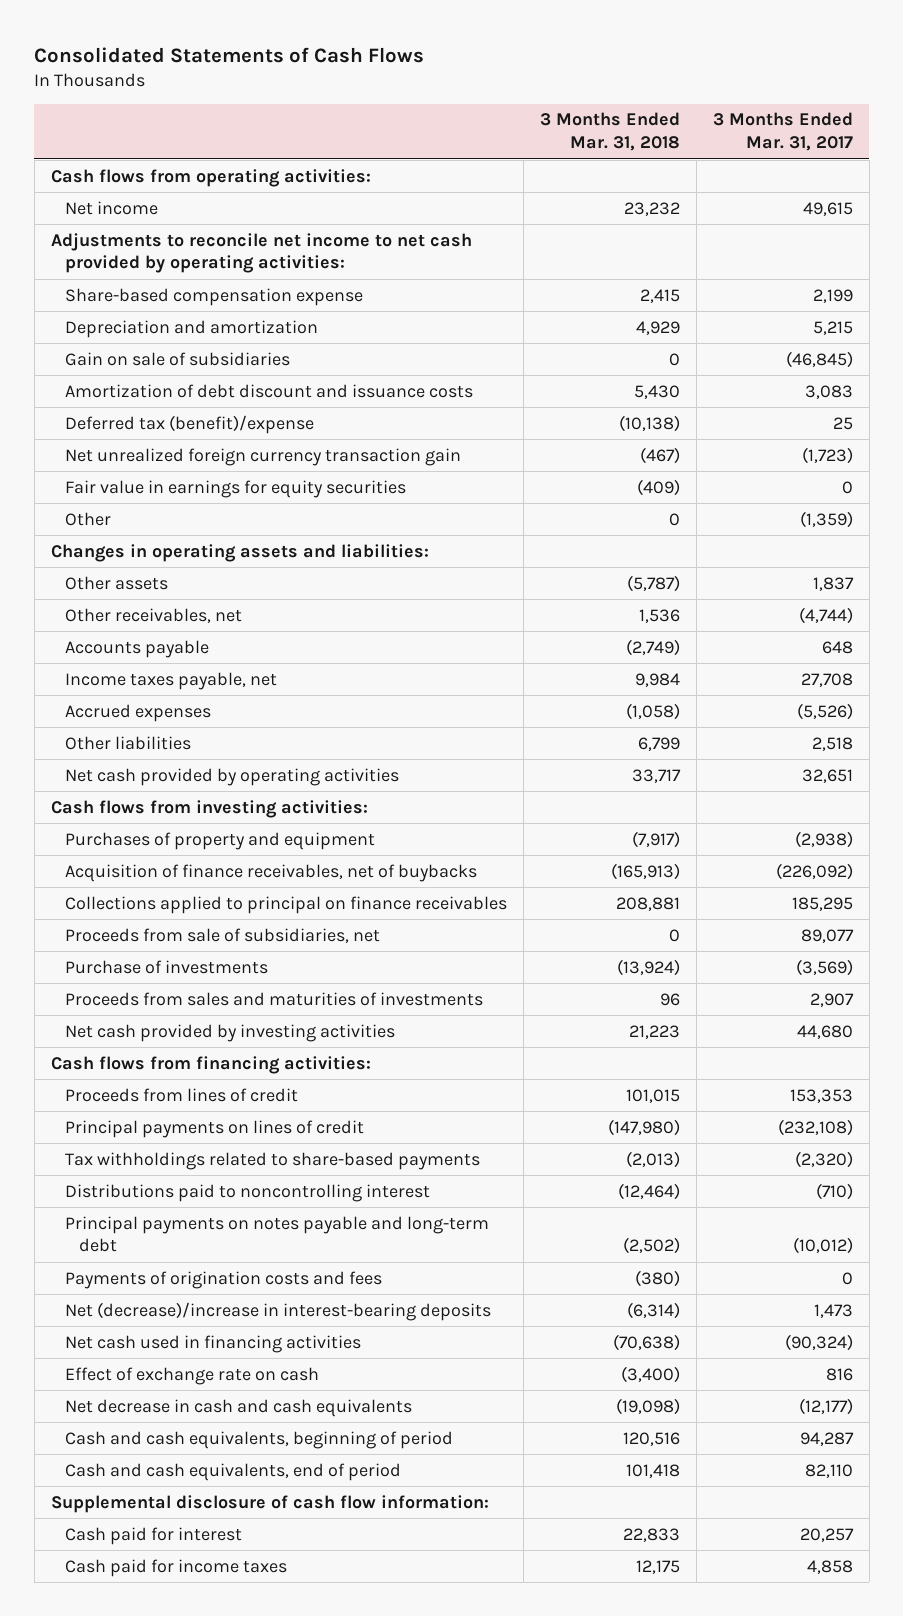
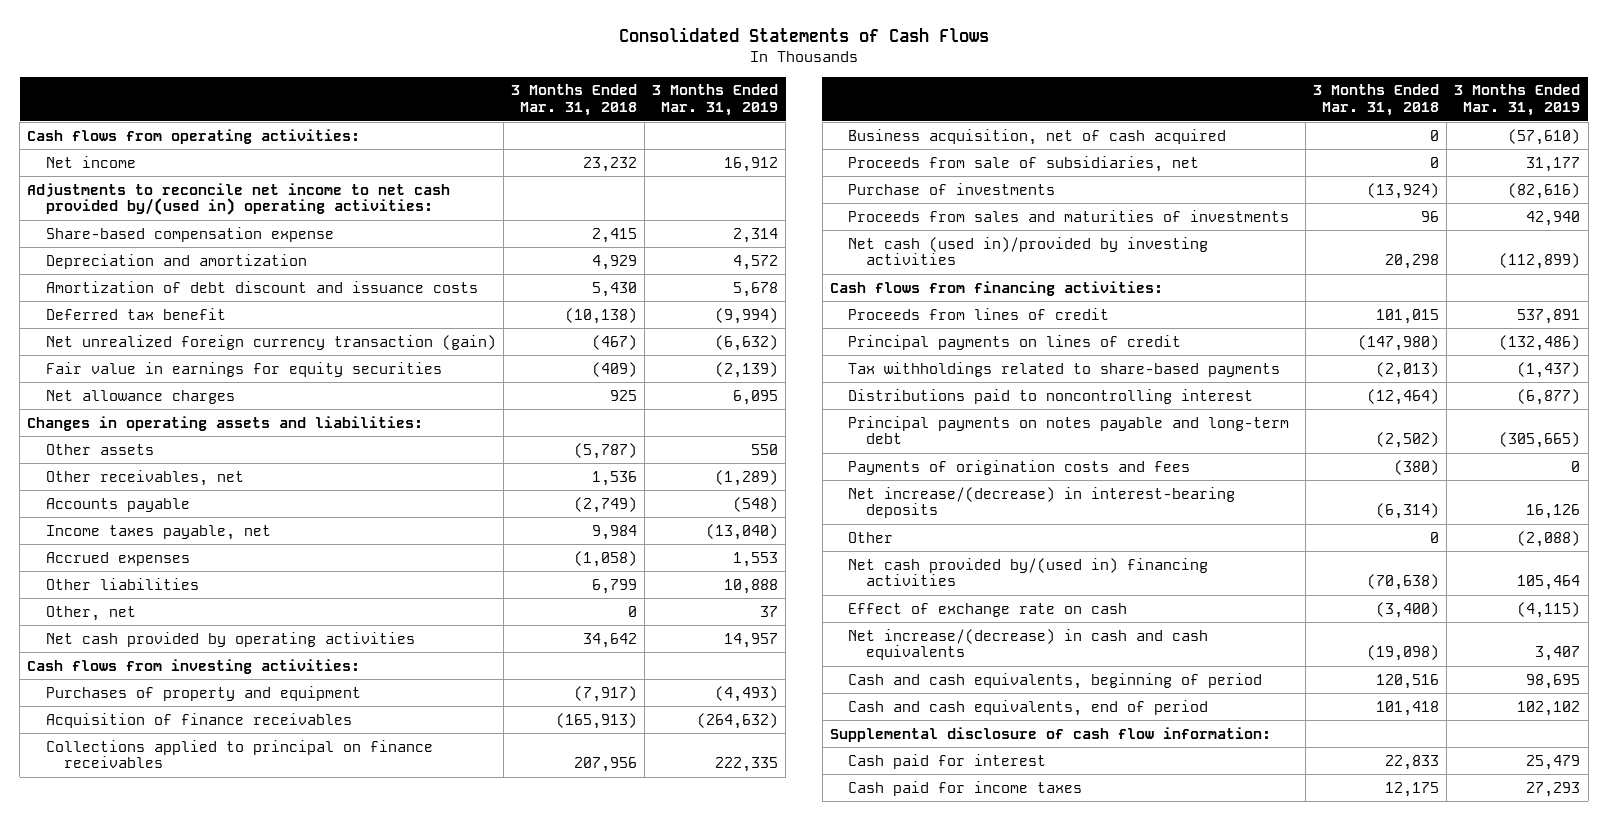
[712,112,853,152] 3 Months Ended Mar. 31, 2017 -> none
none -> [652,84,779,117] 3 Months Ended Mar. 31, 2019
[50,232,472,274] Adjustments to reconcile net income to net cash provided by operating activities: -> [27,182,451,216] Adjustments to reconcile net income to net cash provided by/(used in) operating activities:
[64,351,290,366] Gain on sale of subsidiaries -> none
[64,414,314,434] Deferred tax (benefit)/expense -> [45,307,226,320] Deferred tax benefit
[64,447,461,466] Net unrealized foreign currency transaction gain -> [45,334,496,350] Net unrealized foreign currency transaction (gain)
none -> [45,389,235,404] Net allowance charges
none -> [45,605,136,621] Other, net
[631,768,681,783] 33,717 -> [582,632,637,648] 34,642
[64,863,477,882] Acquisition of finance receivables, net of buybacks -> [45,712,352,728] Acquisition of finance receivables
[615,896,680,911] 208,881 -> [573,757,637,773] 207,956
none -> [848,128,1227,145] Business acquisition, net of cash acquired
[64,1023,395,1042] Net cash provided by investing activities -> [848,236,1209,266] Net cash (used in)/provided by investing activities
[628,1024,680,1039] 21,223 -> [1385,254,1440,270] 20,298
[64,1301,491,1321] Net (decrease)/increase in interest-bearing deposits -> [848,486,1236,519] Net increase/(decrease) in interest-bearing deposits
[64,511,111,526] Other -> [848,531,894,543] Other
[64,1334,361,1353] Net cash used in financing activities -> [848,557,1209,587] Net cash provided by/(used in) financing activities
[64,1398,412,1417] Net decrease in cash and cash equivalents -> [848,628,1209,661] Net increase/(decrease) in cash and cash equivalents

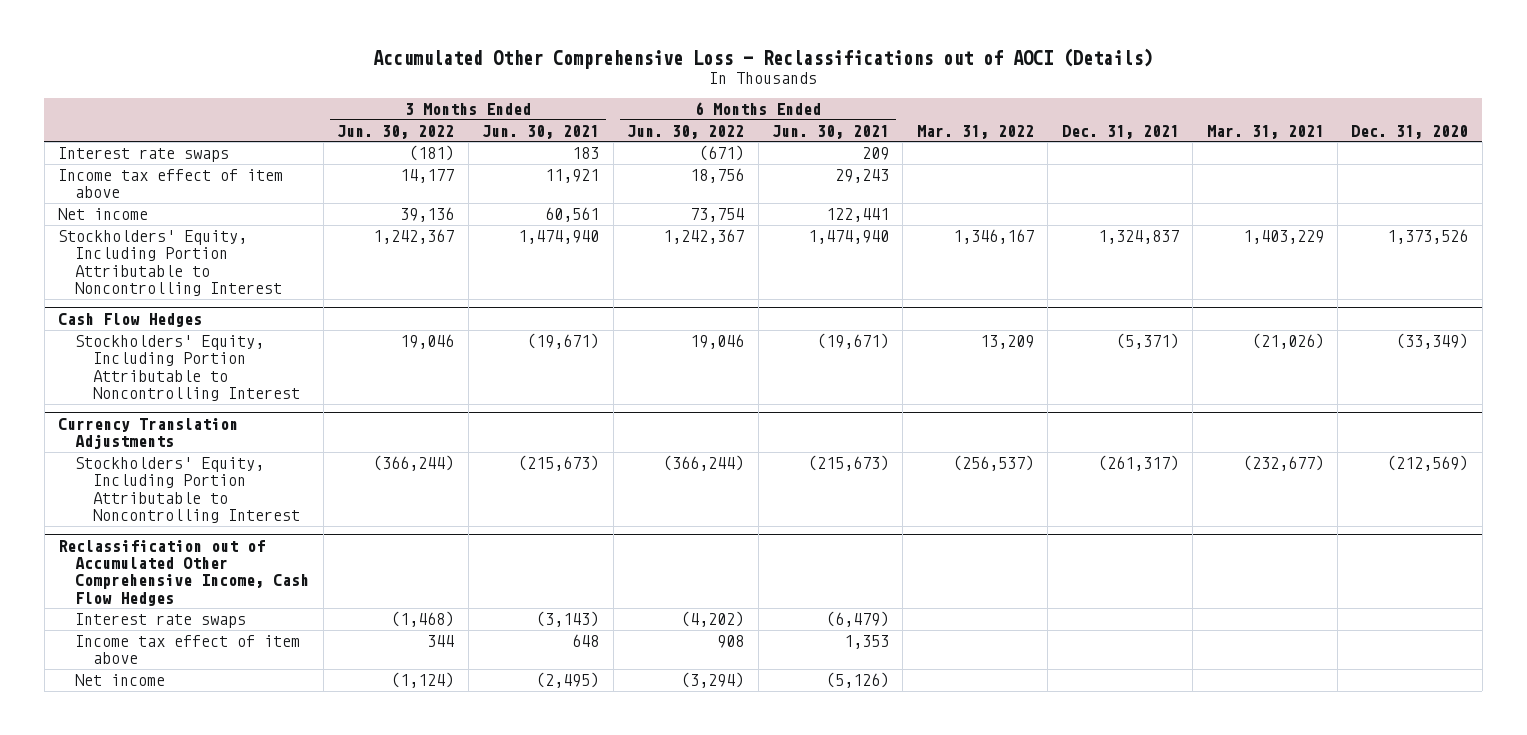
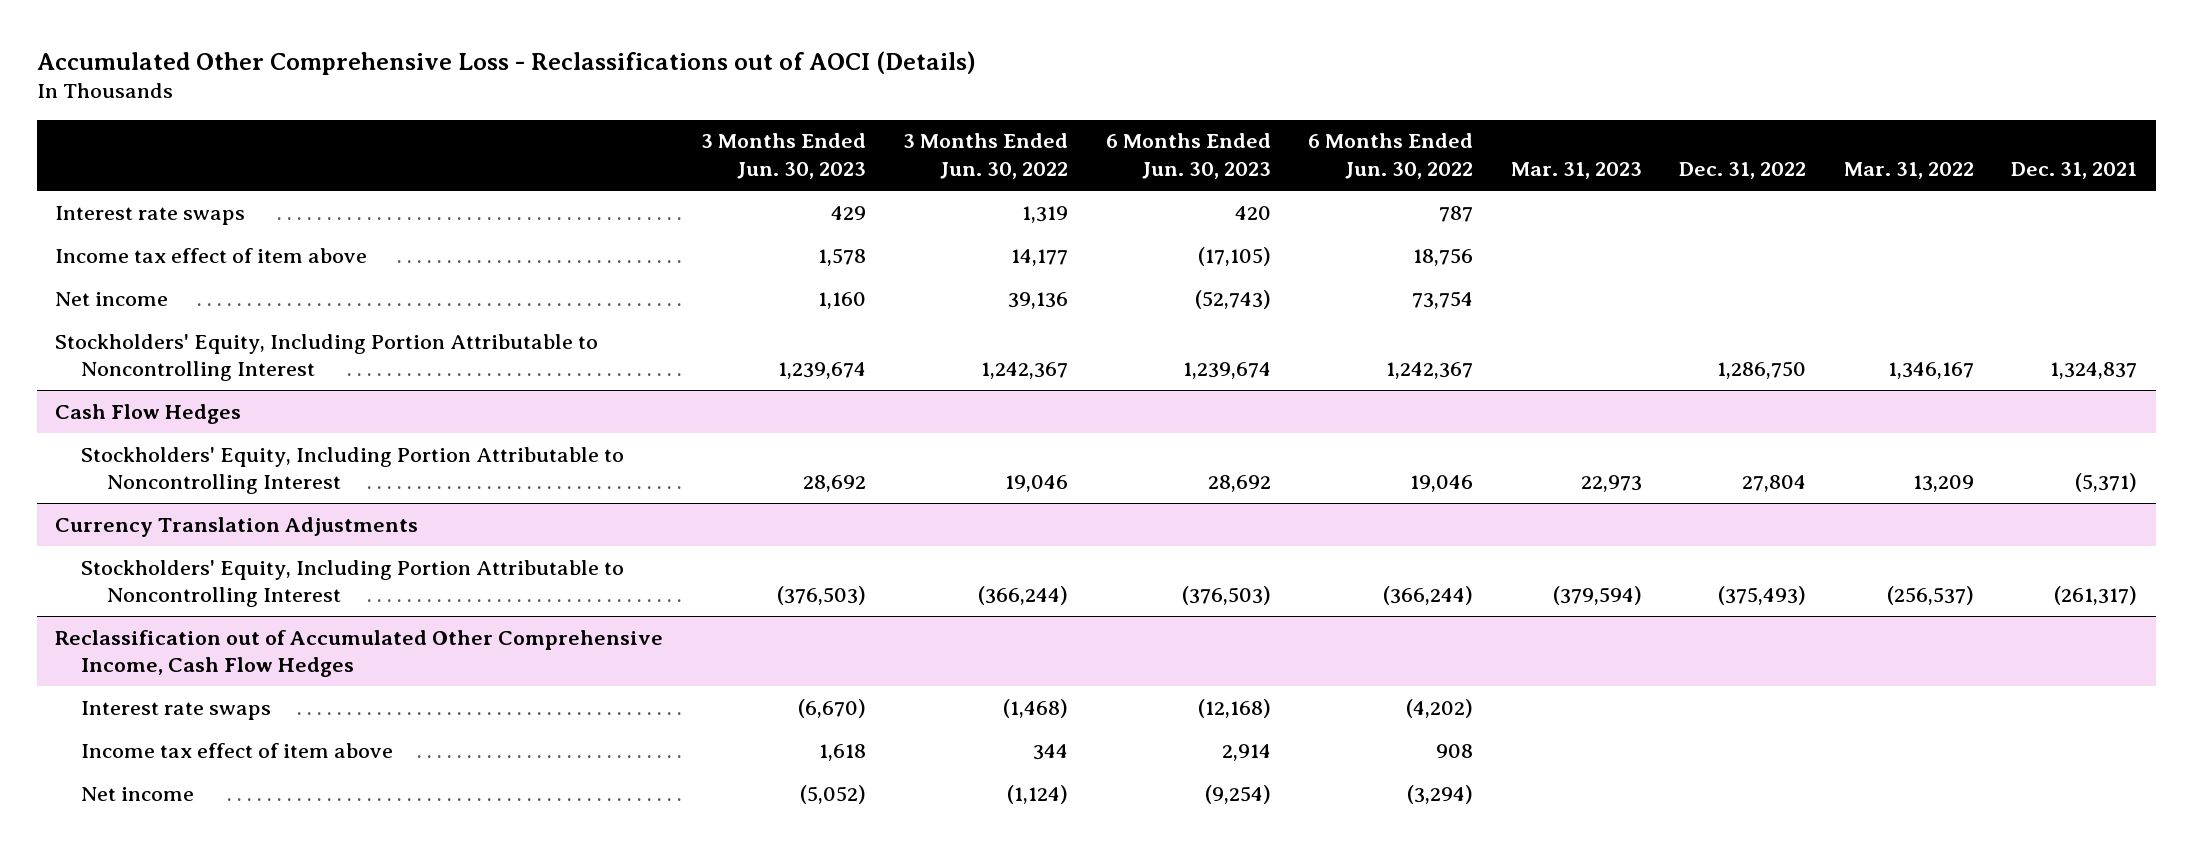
[482,124,600,139] Jun. 30, 2021 -> none
[771,124,889,139] Jun. 30, 2021 -> none
[1206,124,1324,139] Mar. 31, 2021 -> none
[1351,124,1469,139] Dec. 31, 2020 -> none
none -> [700,133,866,179] 3 Months Ended Jun. 30, 2023
none -> [1105,133,1271,179] 6 Months Ended Jun. 30, 2023
none -> [1510,161,1642,179] Mar. 31, 2023
none -> [1679,161,1807,179] Dec. 31, 2022
[409,145,455,162] (181) -> [1022,205,1069,223] 1,319
[699,145,745,162] (671) -> [1439,205,1474,222] 787

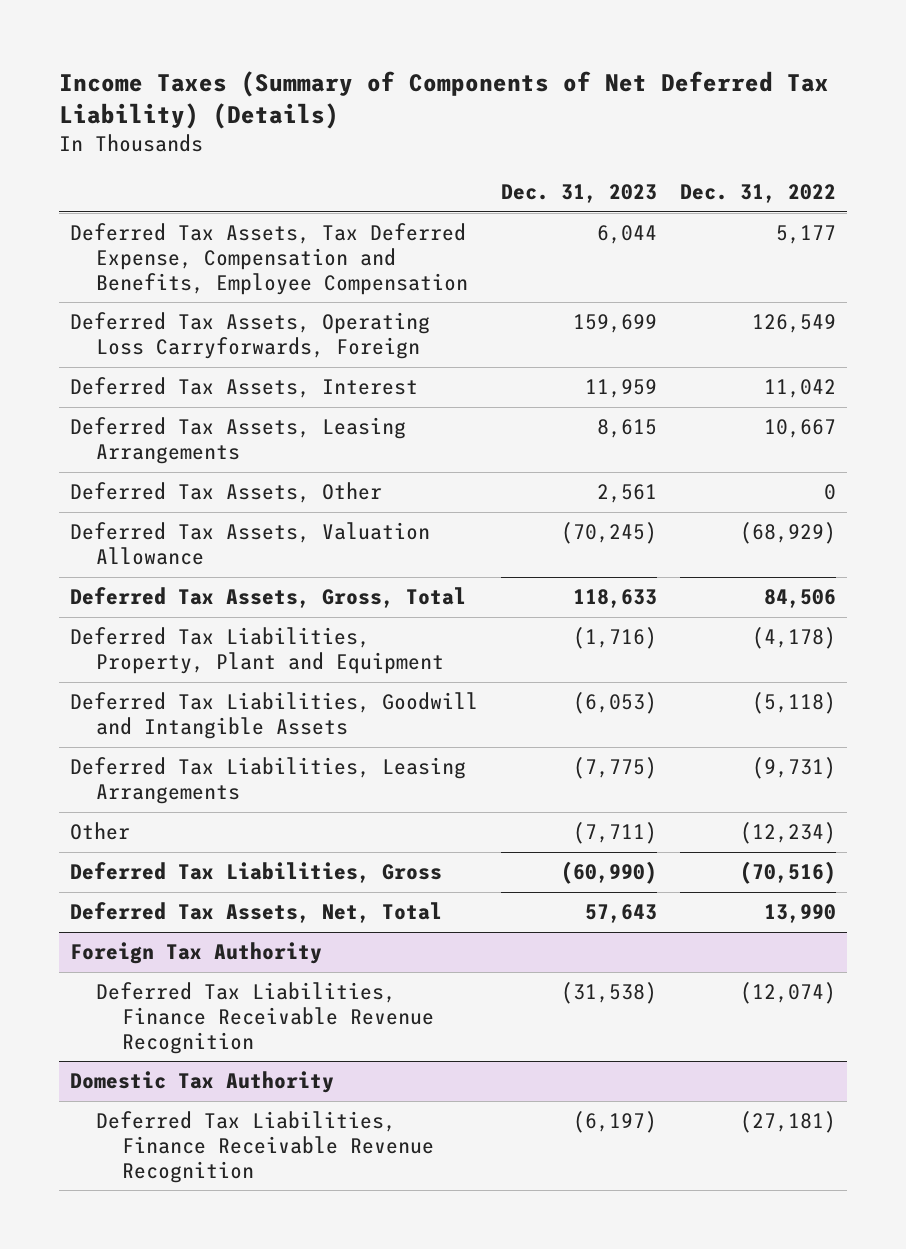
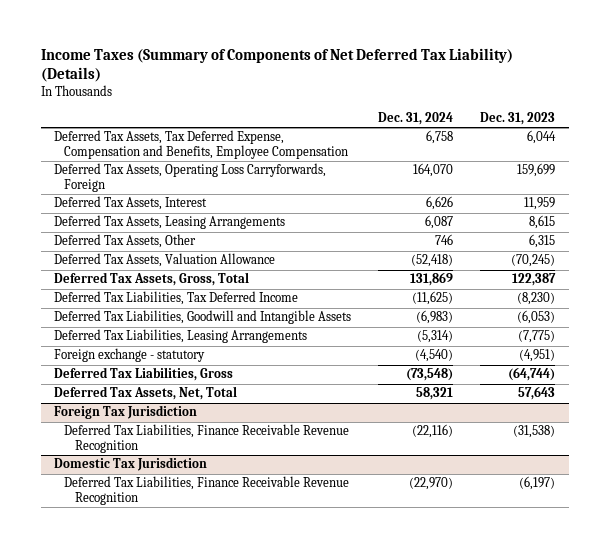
[679,184,836,204] Dec. 31, 2022 -> none
none -> [378,112,454,126] Dec. 31, 2024
[596,484,657,504] 2,561 -> [529,234,556,249] 6,315
[69,627,444,675] Deferred Tax Liabilities, Property, Plant and Equipment -> none
[572,589,657,609] 118,633 -> [512,273,557,287] 122,387
none -> [54,291,299,306] Deferred Tax Liabilities, Tax Deferred Income
[69,822,130,841] Other -> none
none -> [54,348,206,363] Foreign exchange - statutory
[560,861,657,885] (60,990) -> [508,367,556,382] (64,744)
[69,942,322,965] Foreign Tax Authority -> [54,405,198,420] Foreign Tax Jurisdiction
[69,1071,334,1094] Domestic Tax Authority -> [54,457,208,472] Domestic Tax Jurisdiction

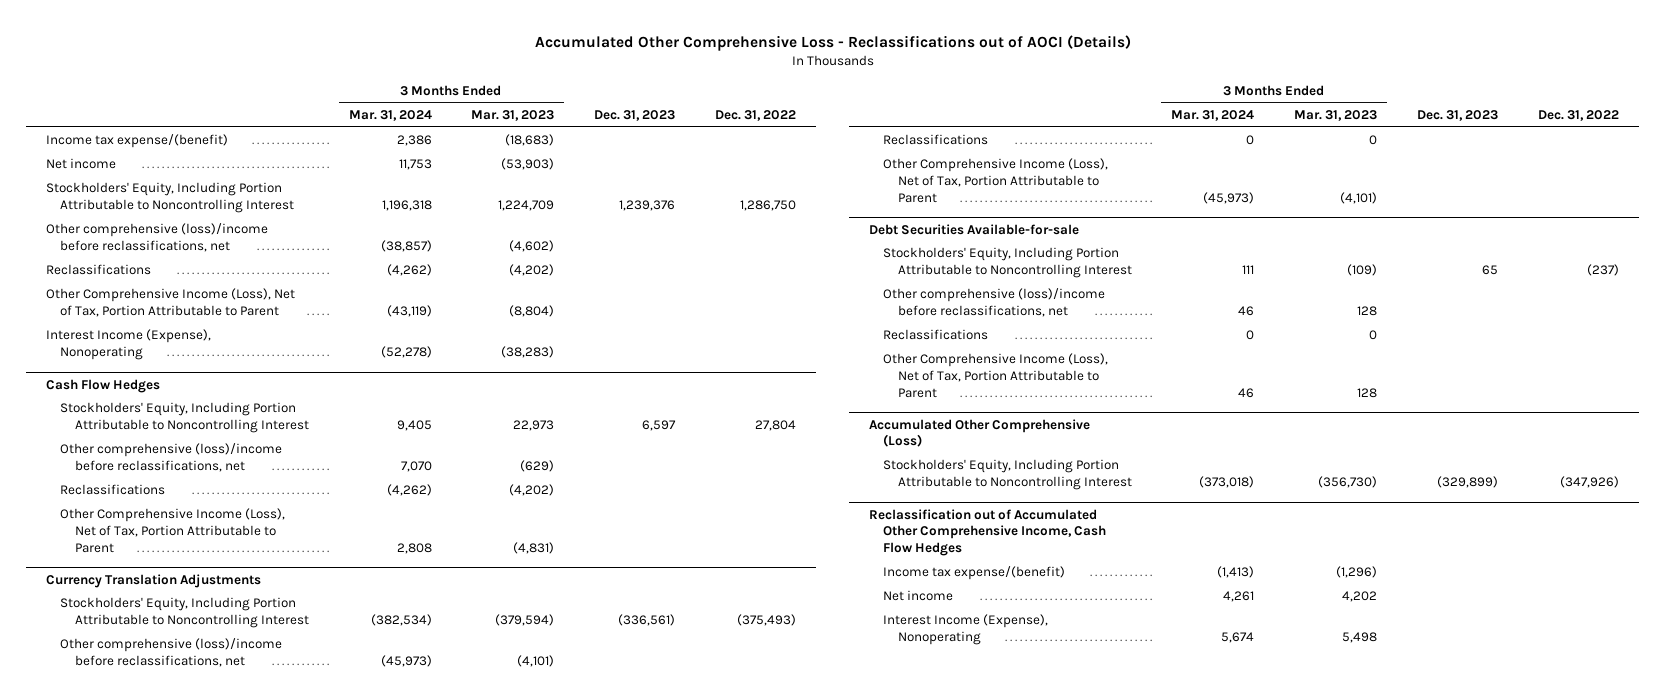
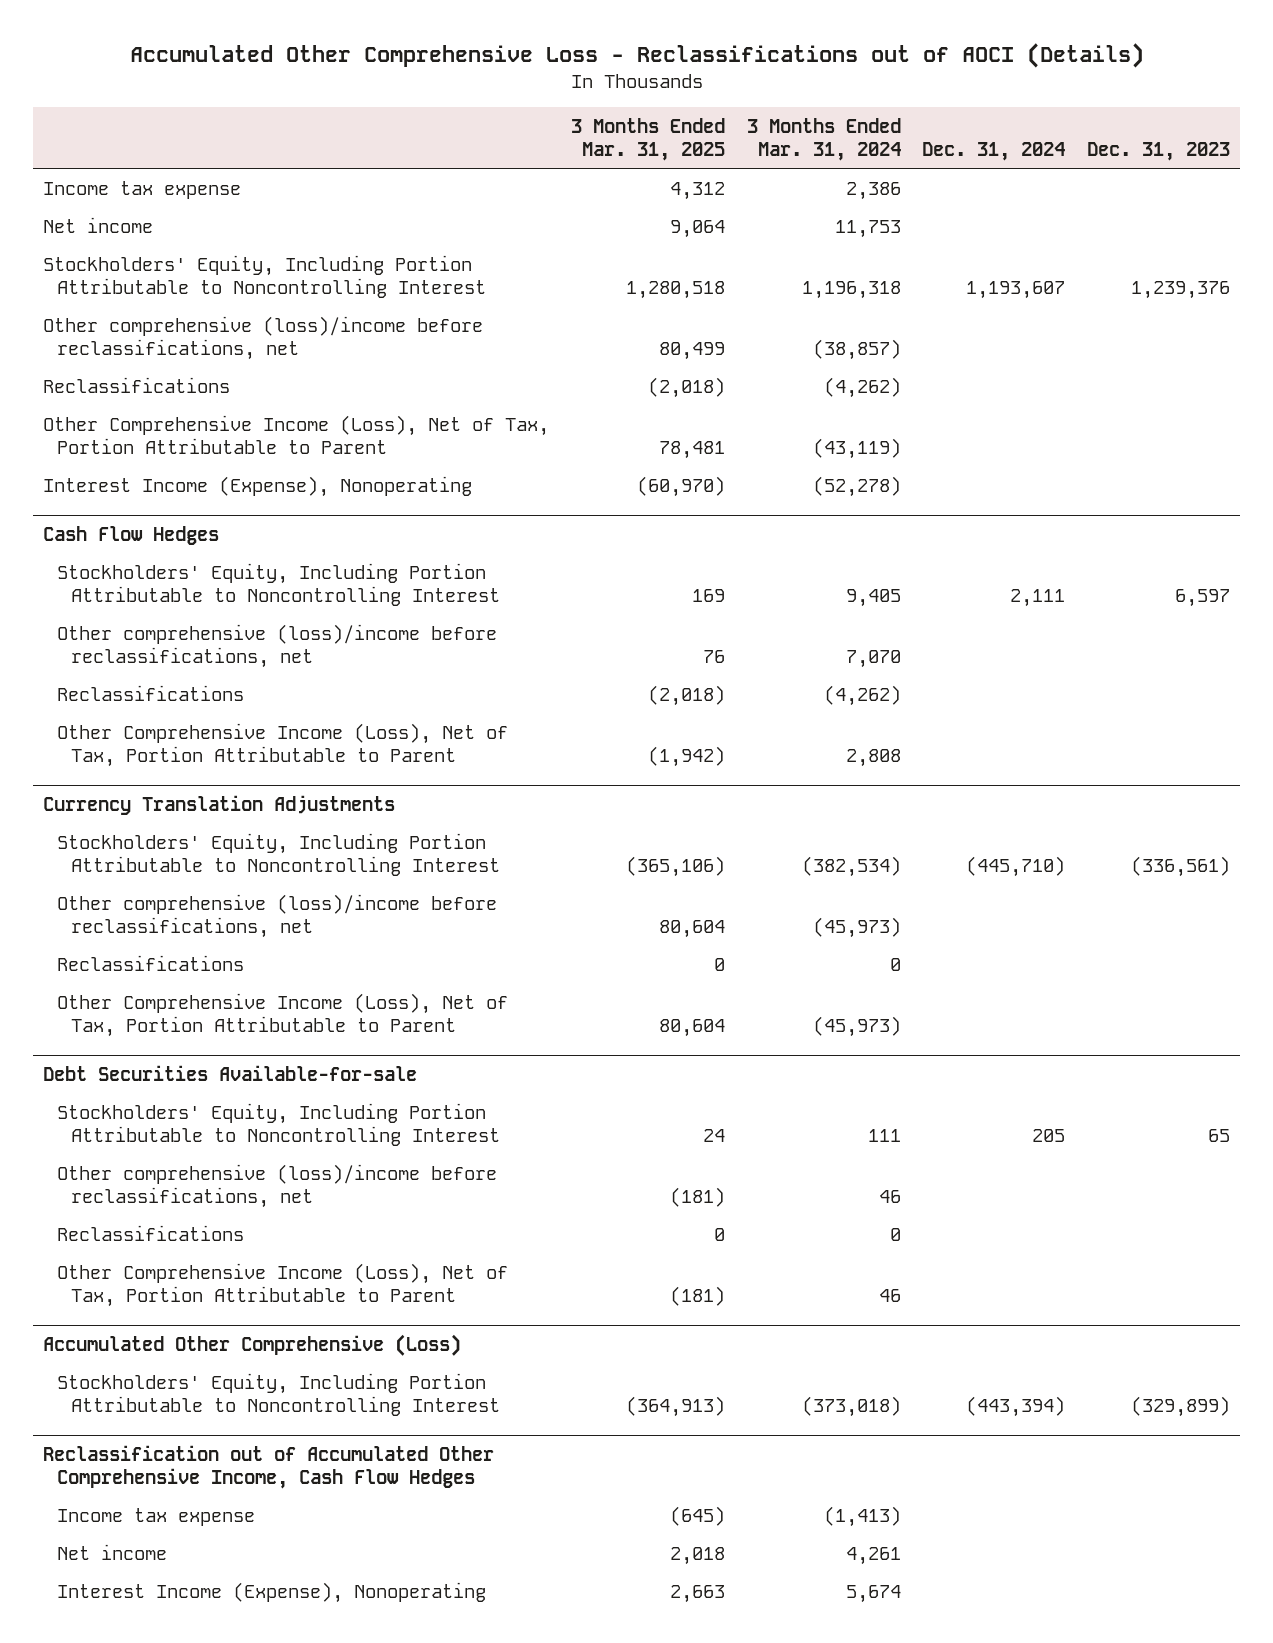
[471,109,555,121] Mar. 31, 2023 -> none
[714,109,796,121] Dec. 31, 2022 -> none
none -> [570,117,725,162] 3 Months Ended Mar. 31, 2025
none -> [922,142,1066,162] Dec. 31, 2024
[46,134,229,149] Income tax expense/(benefit) -> [43,180,242,199] Income tax expense
[883,566,1066,581] Income tax expense/(benefit) -> [57,1507,256,1526] Income tax expense

